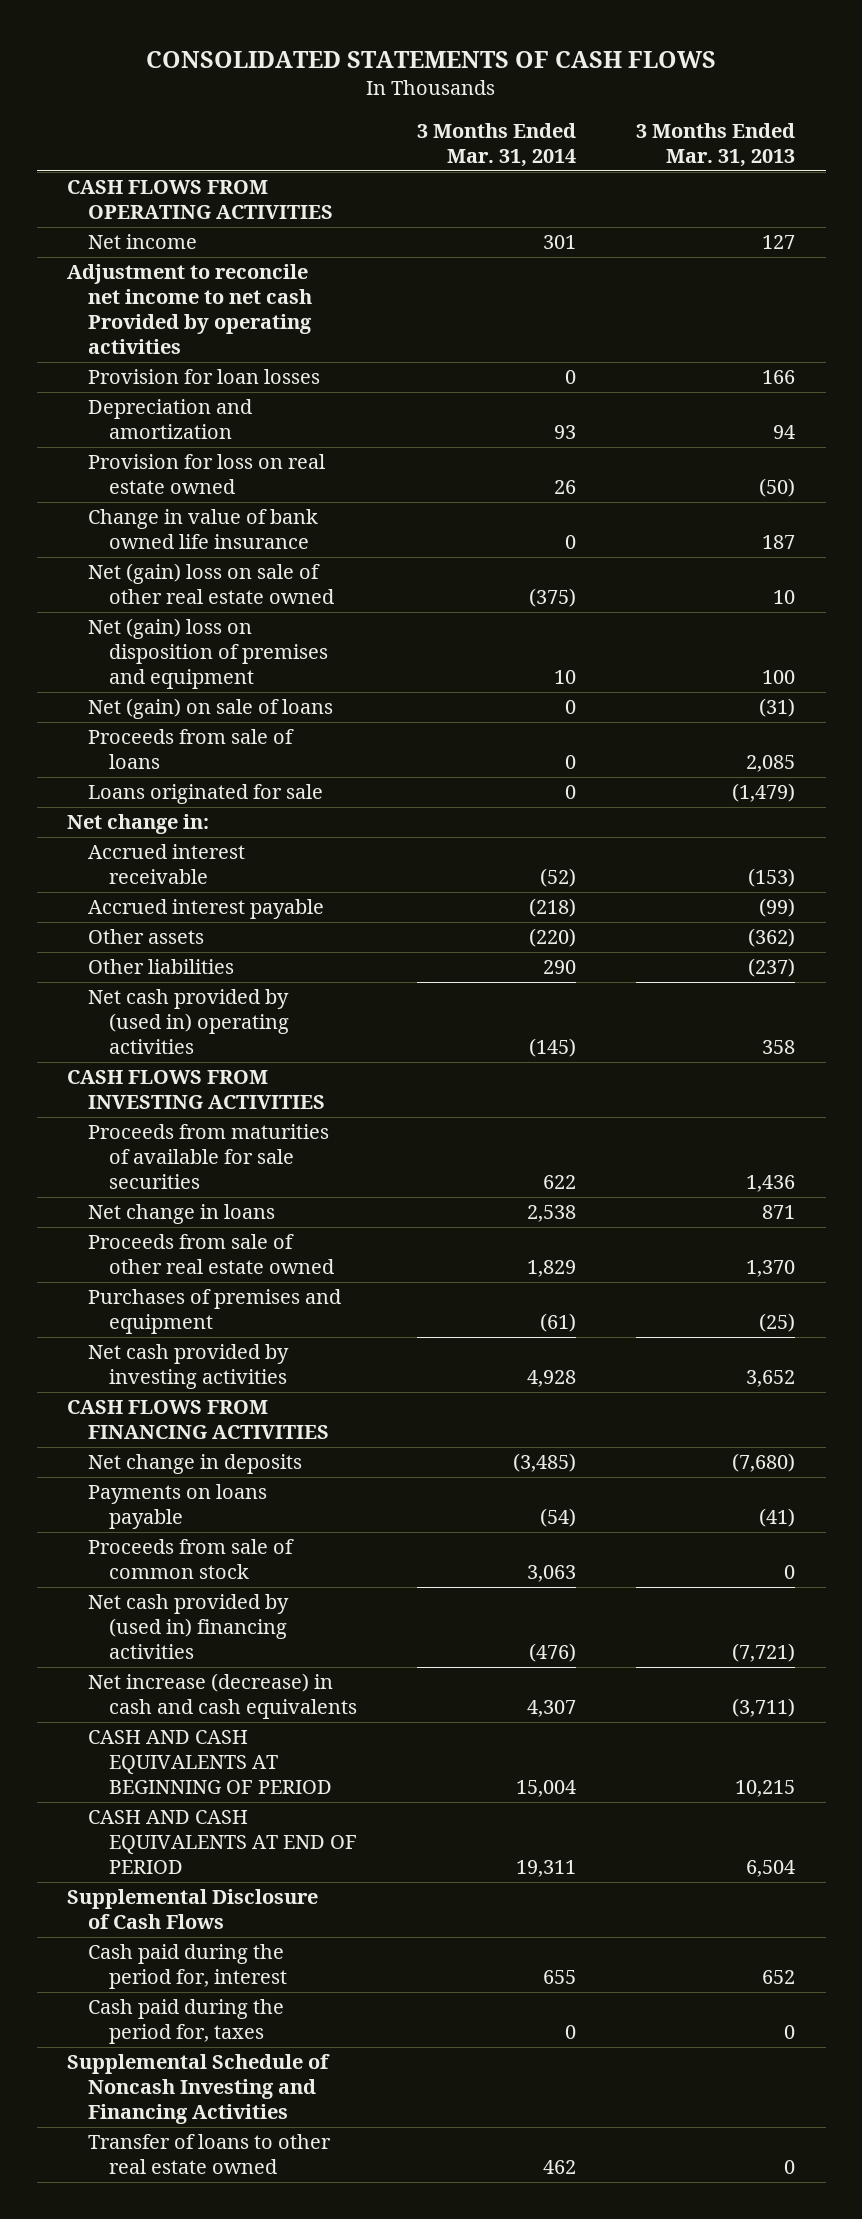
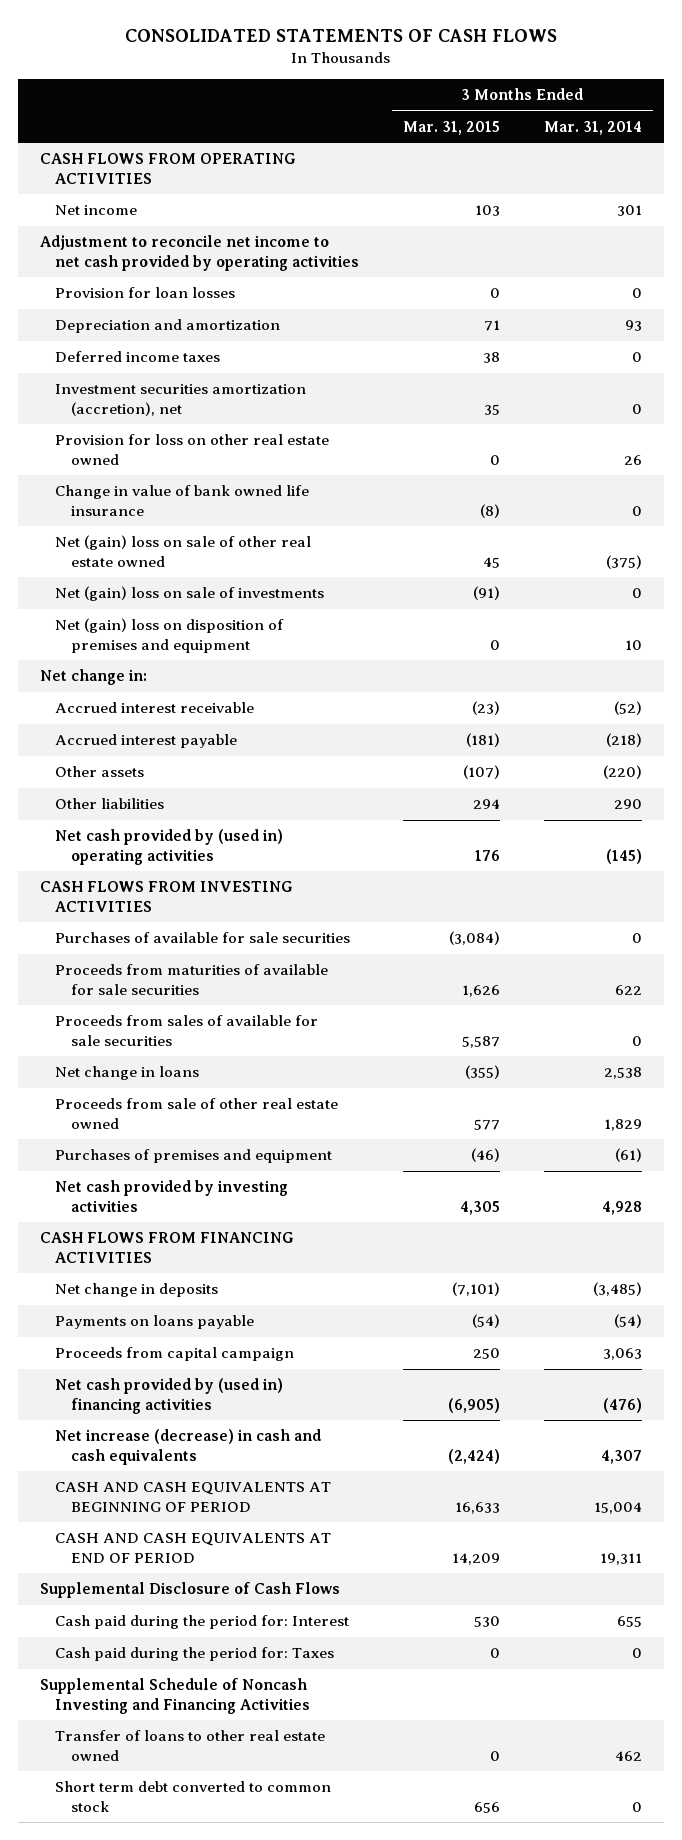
[636,122,796,167] 3 Months Ended Mar. 31, 2013 -> none
none -> [403,120,501,135] Mar. 31, 2015
[66,264,312,354] Adjustment to reconcile net income to net cash Provided by operating activities -> [39,235,360,271] Adjustment to reconcile net income to net cash provided by operating activities
none -> [55,351,221,363] Deferred income taxes
none -> [55,384,307,416] Investment securities amortization (accretion), net
[87,454,325,495] Provision for loss on real estate owned -> [55,434,330,465] Provision for loss on other real estate owned
none -> [55,586,325,602] Net (gain) loss on sale of investments
[87,698,333,720] Net (gain) on sale of loans -> none
[87,729,294,770] Proceeds from sale of loans -> none
[87,784,323,805] Loans originated for sale -> none
none -> [55,932,351,944] Purchases of available for sale securities
none -> [55,1015,319,1046] Proceeds from sales of available for sale securities
[87,1539,294,1580] Proceeds from sale of common stock -> [55,1347,295,1362] Proceeds from capital campaign
[87,1944,287,1990] Cash paid during the period for, interest -> [55,1615,350,1630] Cash paid during the period for: Interest
[87,1999,284,2045] Cash paid during the period for, taxes -> [55,1647,335,1662] Cash paid during the period for: Taxes
none -> [55,1781,332,1812] Short term debt converted to common stock

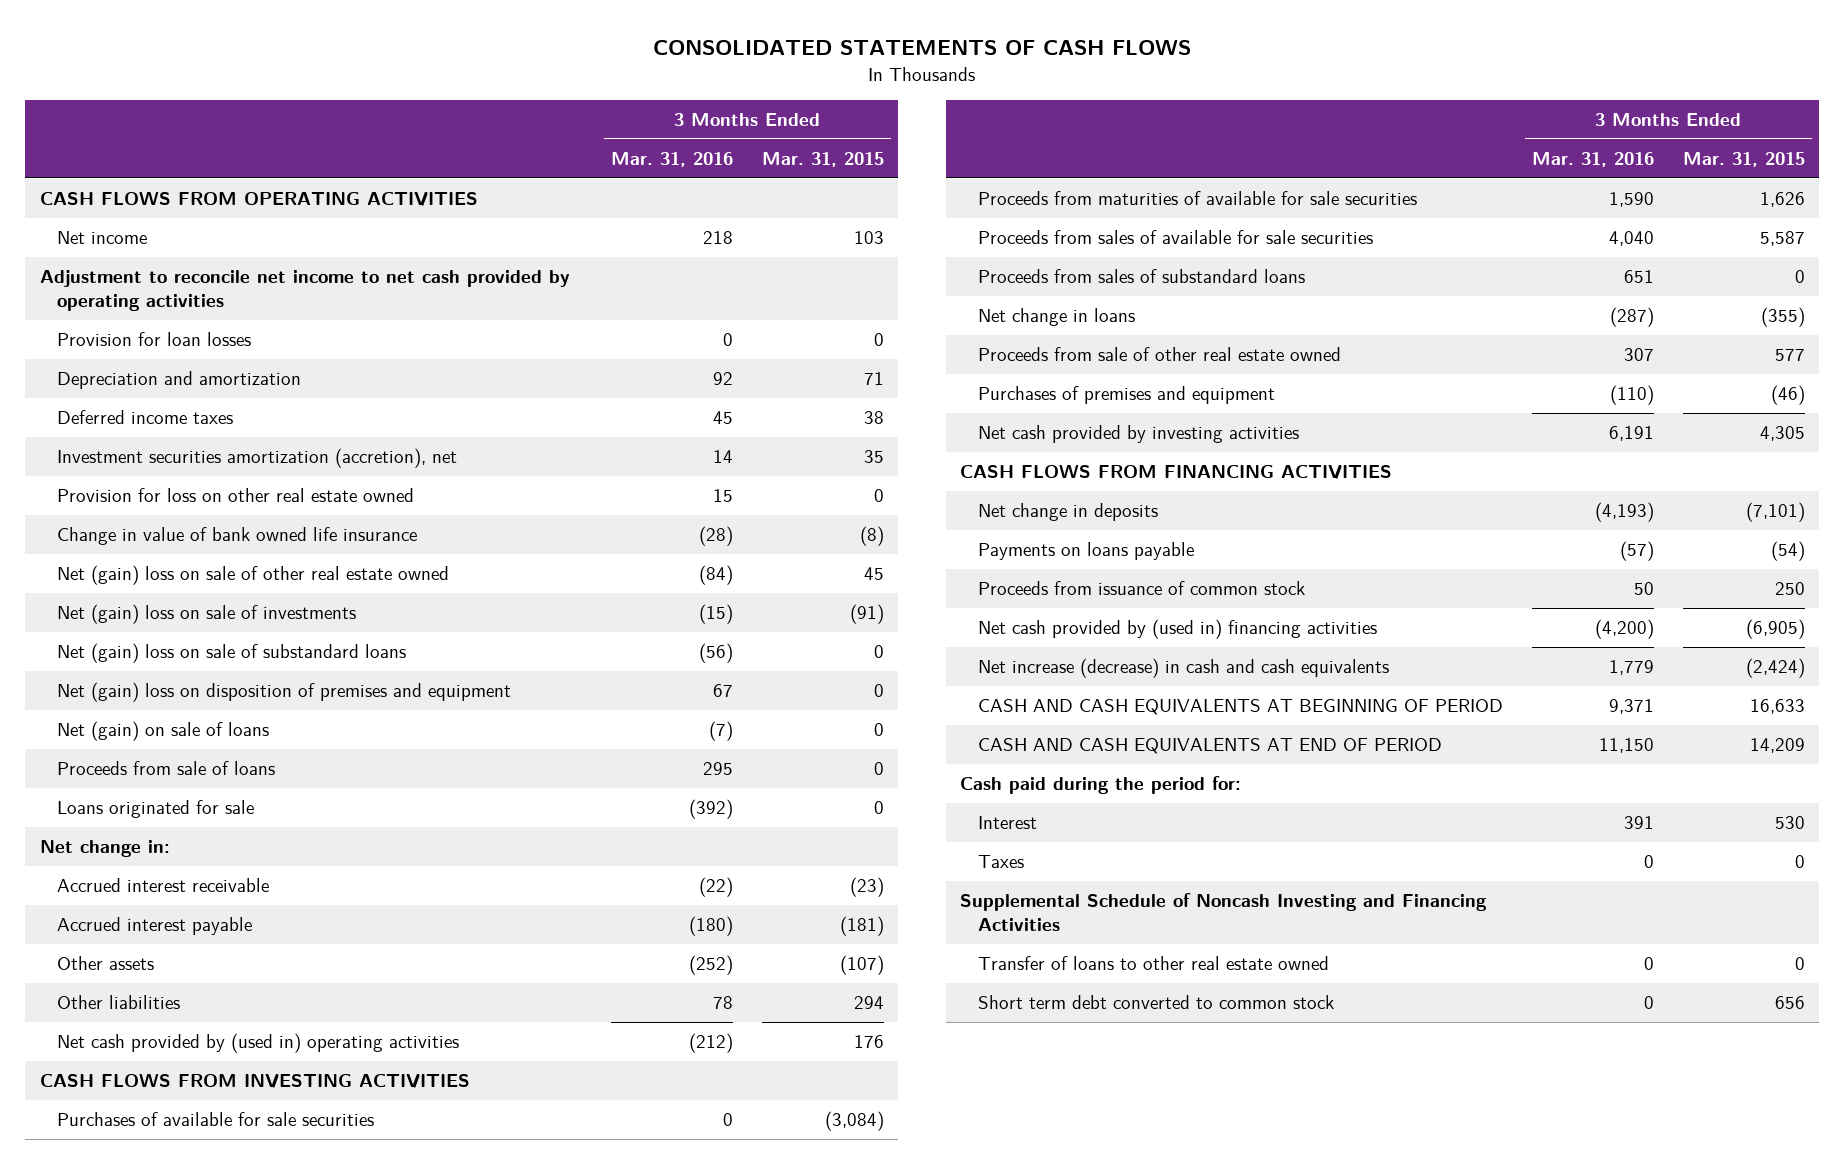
[543,120,642,135] Mar. 31, 2014 -> none
none -> [610,151,733,167] Mar. 31, 2016
none -> [57,643,407,664] Net (gain) loss on sale of substandard loans
none -> [57,721,270,742] Net (gain) on sale of loans
none -> [57,761,276,776] Proceeds from sale of loans
none -> [57,800,255,819] Loans originated for sale
none -> [978,269,1306,284] Proceeds from sales of substandard loans
[55,1347,295,1362] Proceeds from capital campaign -> none
none -> [978,581,1306,596] Proceeds from issuance of common stock
[39,1582,340,1599] Supplemental Disclosure of Cash Flows -> none
none -> [960,776,1242,795] Cash paid during the period for:
[55,1615,350,1630] Cash paid during the period for: Interest -> [978,816,1038,830] Interest
[55,1647,335,1662] Cash paid during the period for: Taxes -> [978,855,1025,869] Taxes

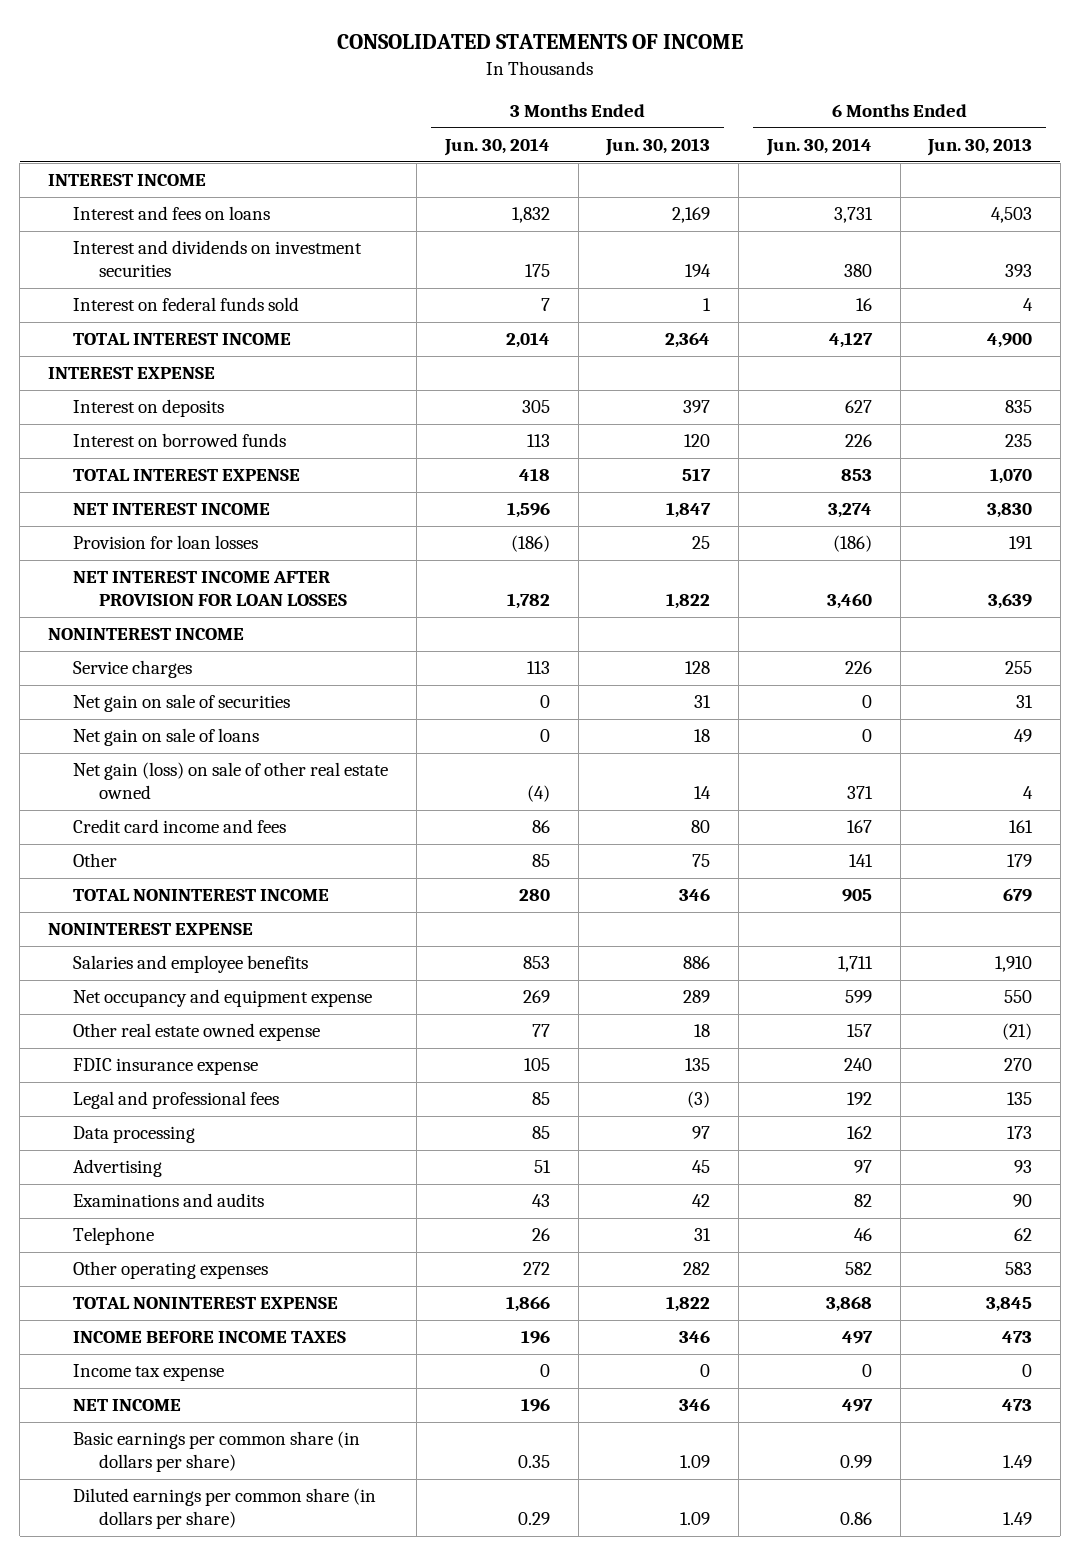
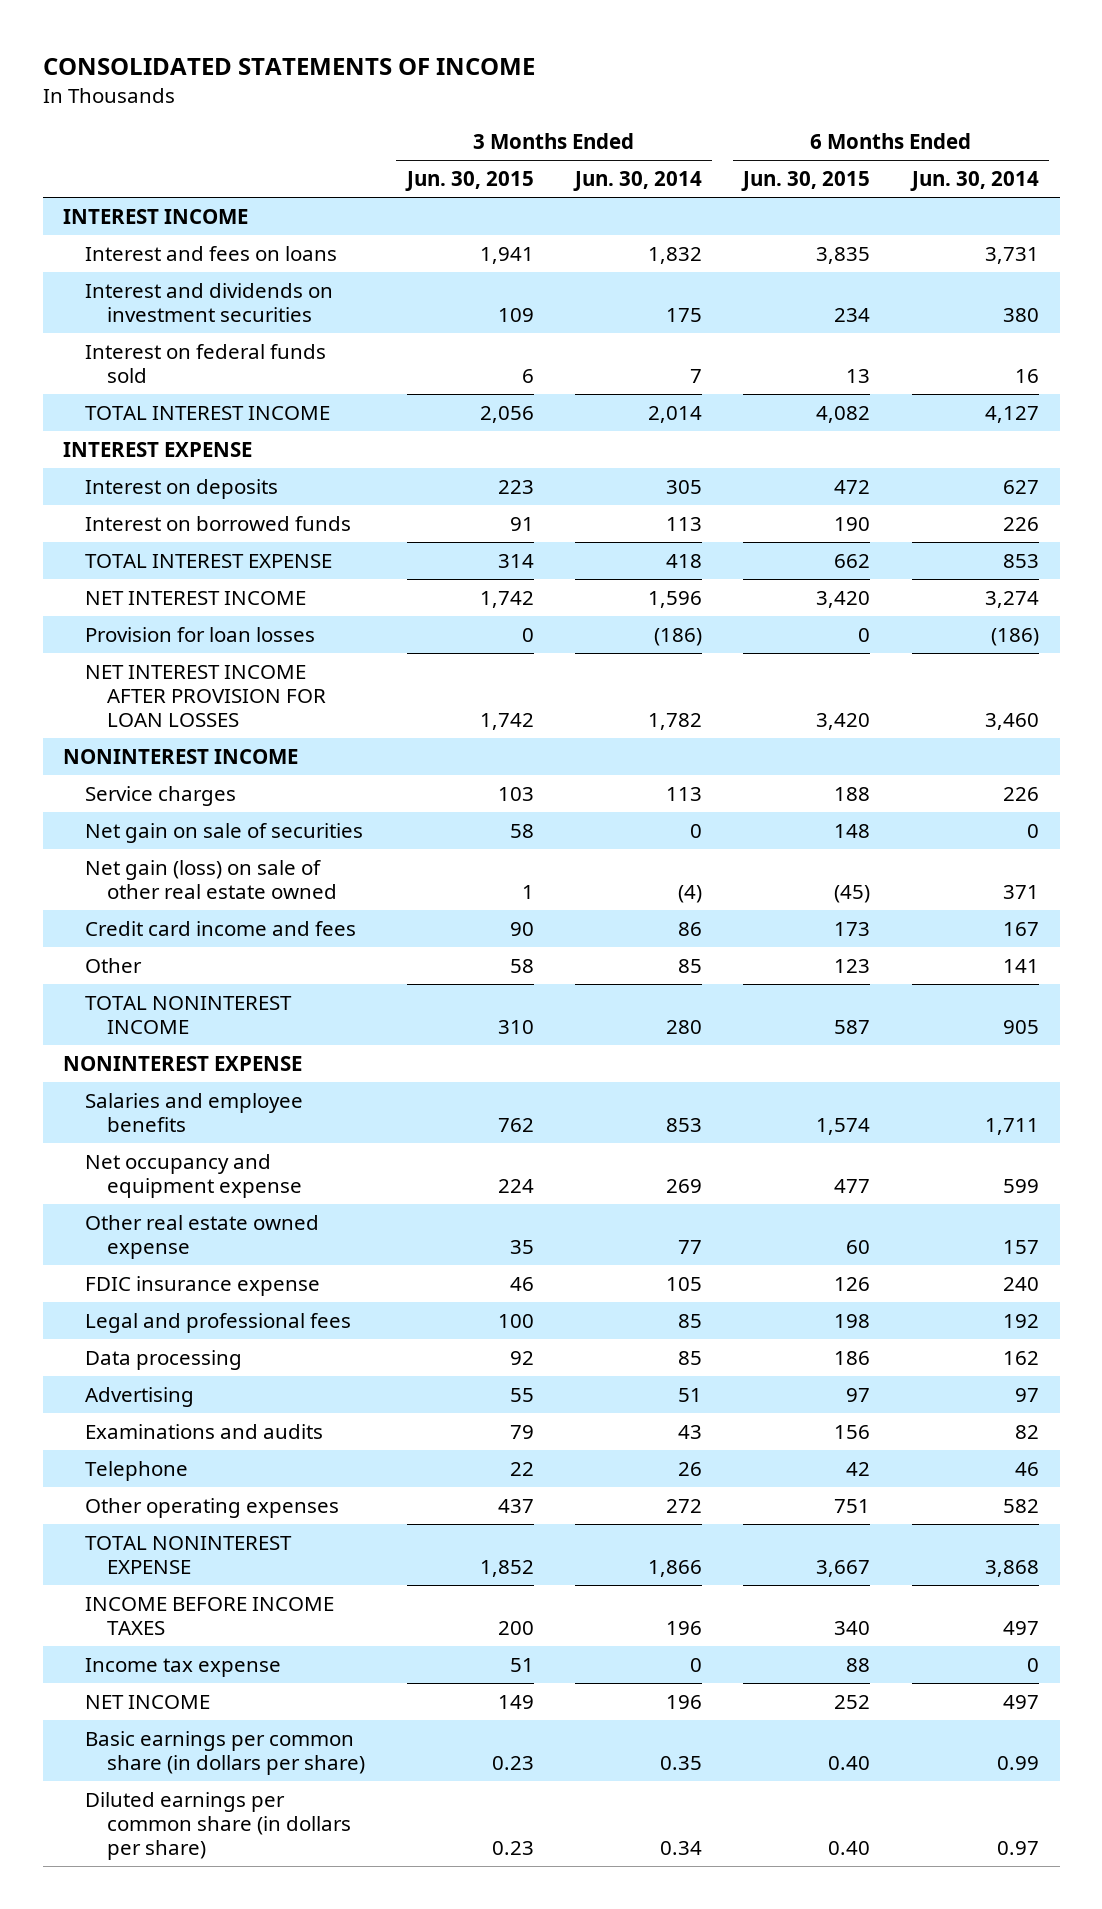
[605,138,711,157] Jun. 30, 2013 -> none
[927,138,1033,157] Jun. 30, 2013 -> none
none -> [404,171,534,192] Jun. 30, 2015
none -> [741,171,871,192] Jun. 30, 2015
[73,728,260,747] Net gain on sale of loans -> none
[517,1512,550,1526] 0.29 -> [659,1841,702,1856] 0.34
[839,1512,872,1526] 0.86 -> [996,1841,1039,1856] 0.97

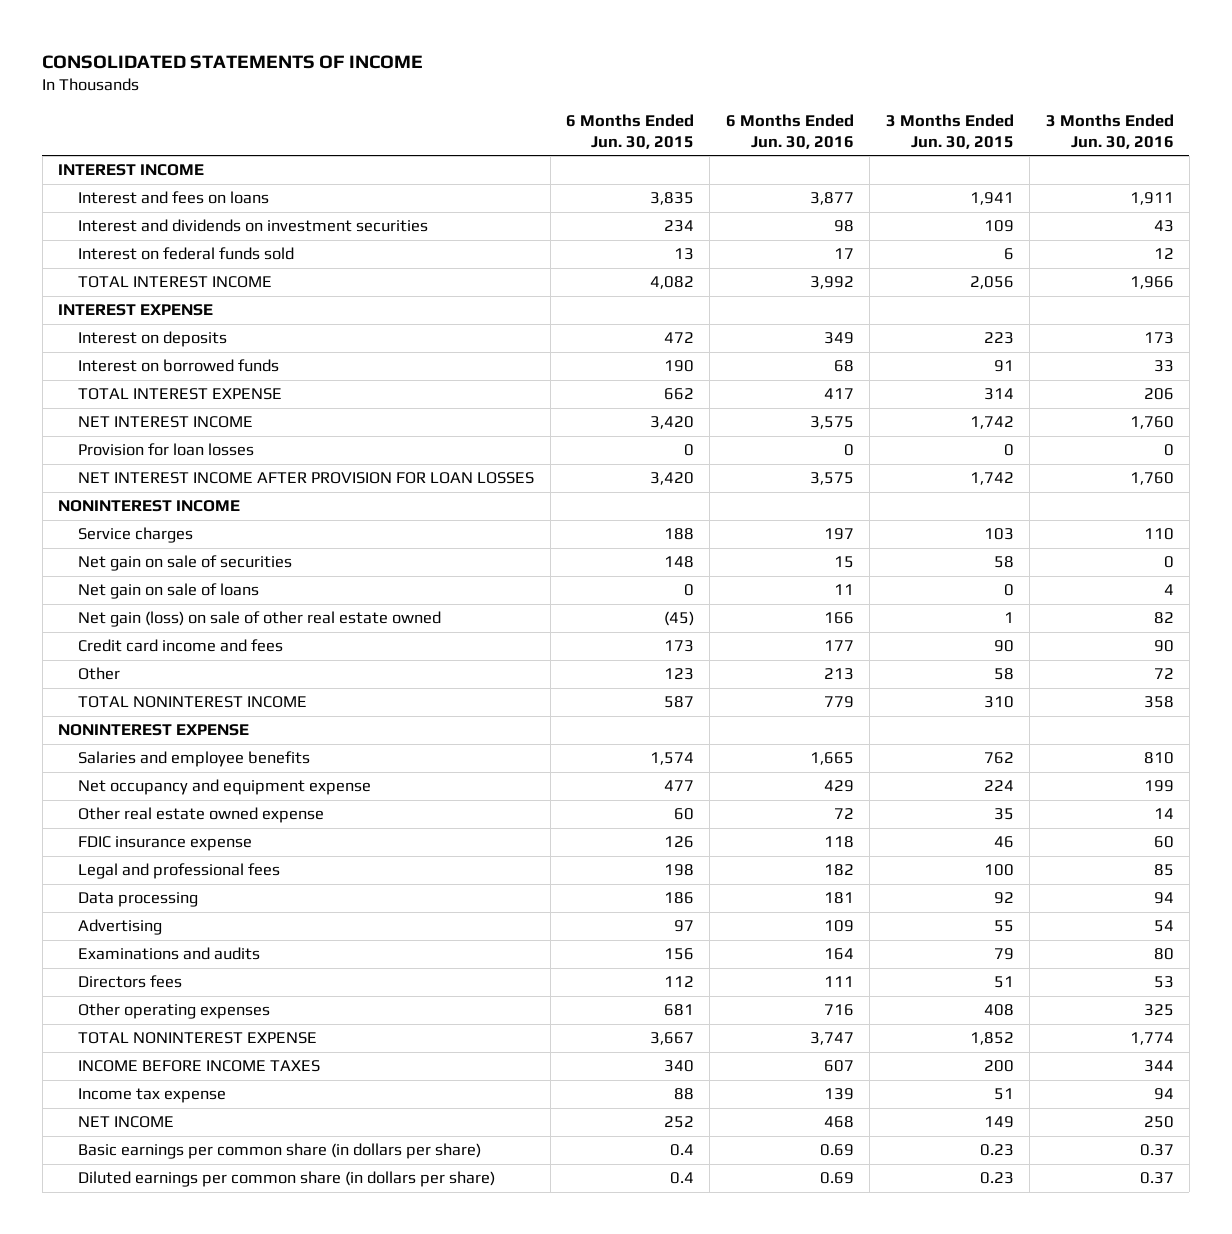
[572,171,702,192] Jun. 30, 2014 -> none
[909,171,1039,192] Jun. 30, 2014 -> none
none -> [725,114,854,149] 6 Months Ended Jun. 30, 2016
none -> [1045,114,1174,149] 3 Months Ended Jun. 30, 2016
none -> [78,583,260,600] Net gain on sale of loans
[85,1460,189,1481] Telephone -> none
none -> [78,975,183,989] Directors fees
[497,1498,534,1513] 437 -> [983,1004,1014,1017] 408
[834,1498,871,1513] 751 -> [664,1004,695,1017] 681
[828,1756,871,1771] 0.40 -> [670,1144,695,1157] 0.4
[828,1841,871,1856] 0.40 -> [670,1172,695,1185] 0.4

